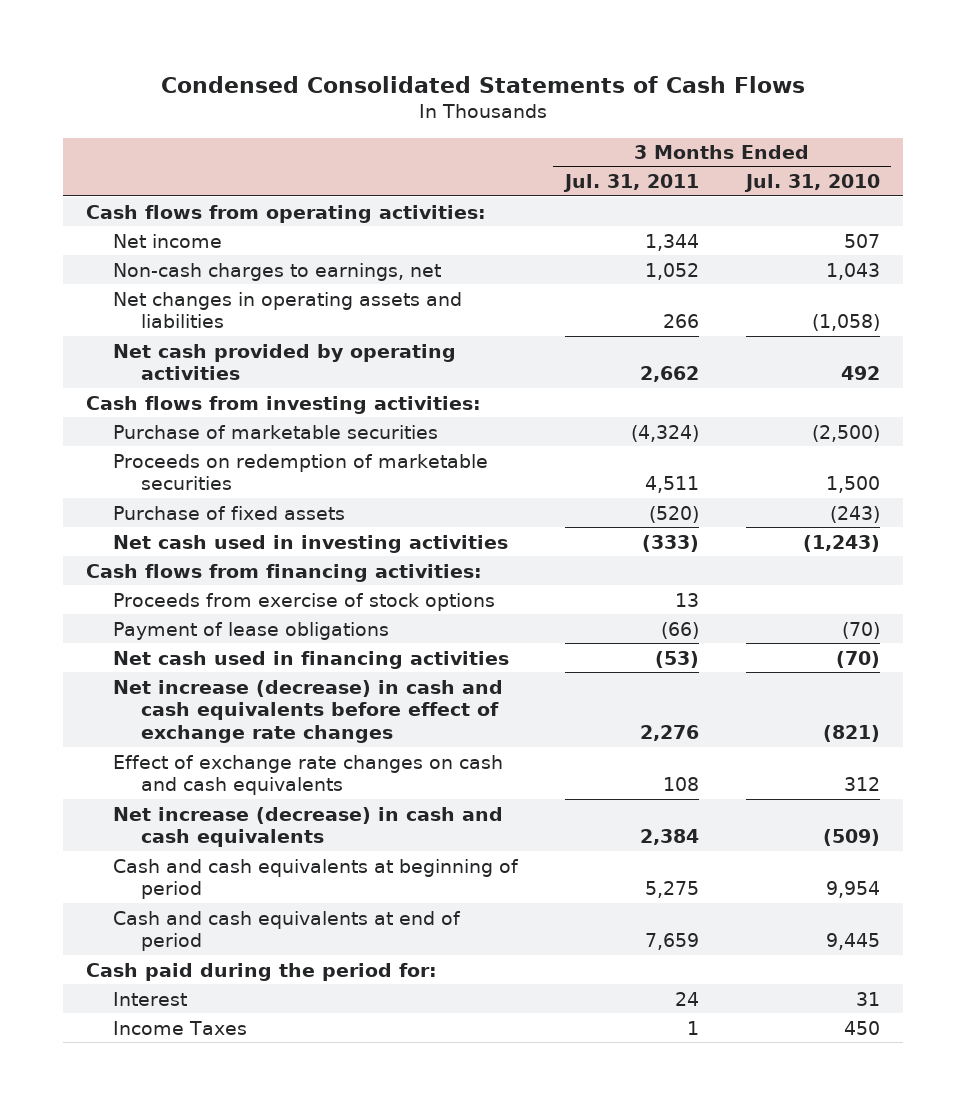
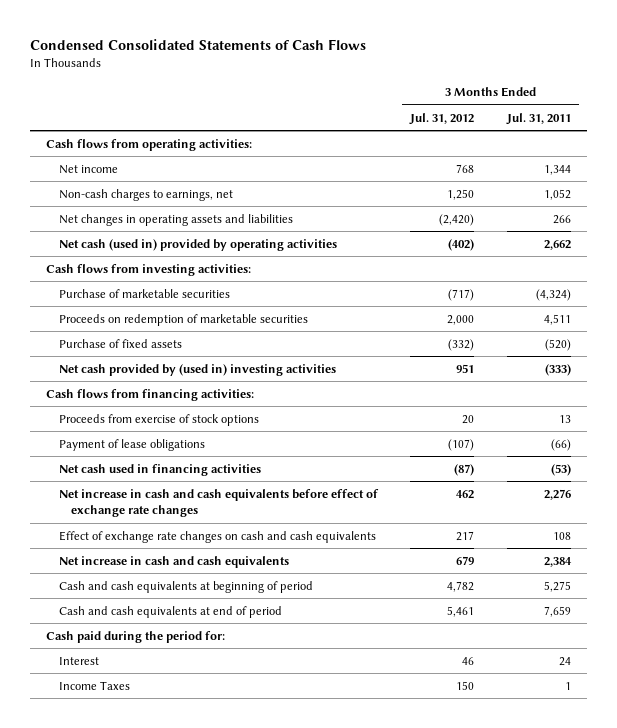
[743,174,880,193] Jul. 31, 2010 -> none
none -> [409,112,475,125] Jul. 31, 2012
[113,343,457,381] Net cash provided by operating activities -> [58,238,337,251] Net cash (used in) provided by operating activities
[113,534,509,553] Net cash used in investing activities -> [58,363,336,376] Net cash provided by (used in) investing activities
[113,679,504,744] Net increase (decrease) in cash and cash equivalents before effect of exchange rate changes -> [58,488,379,518] Net increase in cash and cash equivalents before effect of exchange rate changes
[113,806,504,848] Net increase (decrease) in cash and cash equivalents -> [58,555,289,568] Net increase in cash and cash equivalents

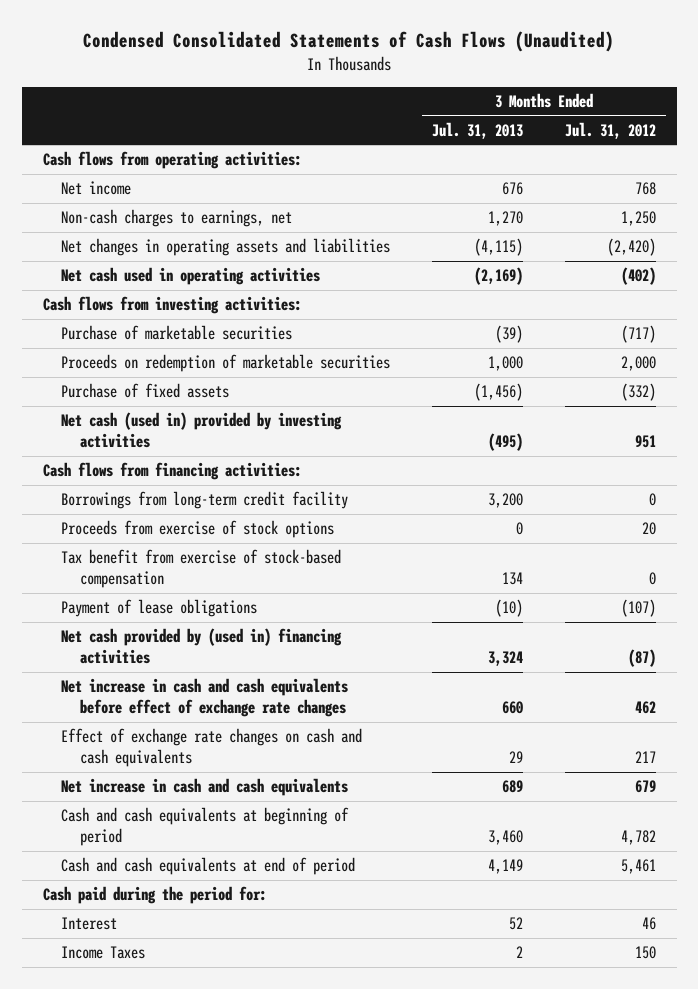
[30,38,367,50] Condensed Consolidated Statements of Cash Flows -> [83,31,615,53] Condensed Consolidated Statements of Cash Flows (Unaudited)
[506,112,572,125] Jul. 31, 2011 -> none
none -> [431,121,523,139] Jul. 31, 2013
[58,238,337,251] Net cash (used in) provided by operating activities -> [61,267,321,286] Net cash used in operating activities
[58,363,336,376] Net cash provided by (used in) investing activities -> [61,412,343,449] Net cash (used in) provided by investing activities
none -> [61,491,349,510] Borrowings from long-term credit facility
none -> [61,549,342,589] Tax benefit from exercise of stock-based compensation
[58,463,261,476] Net cash used in financing activities -> [61,628,343,665] Net cash provided by (used in) financing activities

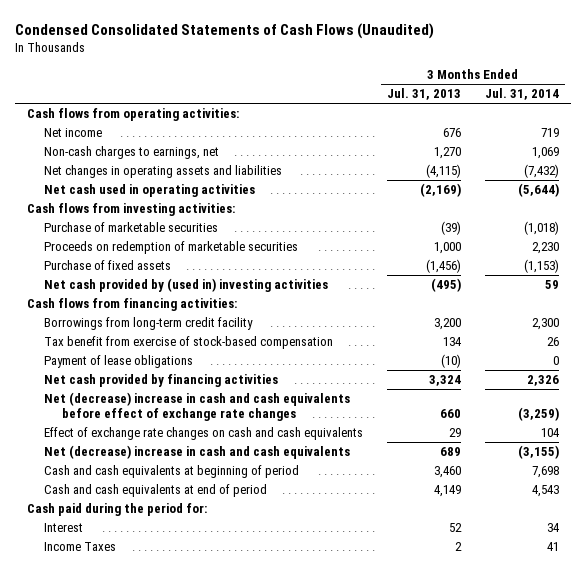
[564,121,656,139] Jul. 31, 2012 -> none
none -> [485,88,560,101] Jul. 31, 2014
[61,412,343,449] Net cash (used in) provided by investing activities -> [44,278,329,293] Net cash provided by (used in) investing activities
[61,520,335,539] Proceeds from exercise of stock options -> none
[61,628,343,665] Net cash provided by (used in) financing activities -> [44,374,279,388] Net cash provided by financing activities
[61,678,349,718] Net increase in cash and cash equivalents before effect of exchange rate changes -> [44,392,351,422] Net (decrease) increase in cash and cash equivalents before effect of exchange rate changes
[61,778,349,797] Net increase in cash and cash equivalents -> [44,445,351,460] Net (decrease) increase in cash and cash equivalents

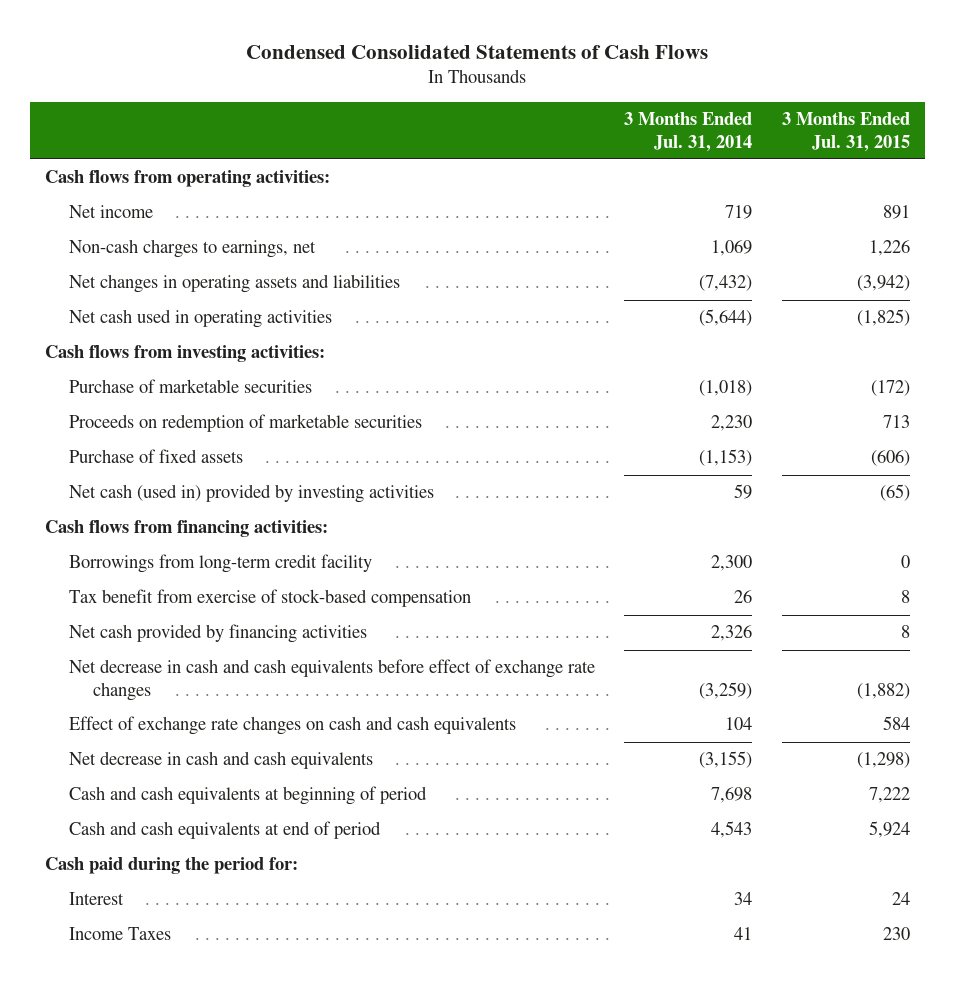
[15,22,435,39] Condensed Consolidated Statements of Cash Flows (Unaudited) -> [246,44,709,59] Condensed Consolidated Statements of Cash Flows
[387,88,462,101] Jul. 31, 2013 -> none
none -> [781,112,910,152] 3 Months Ended Jul. 31, 2015
[44,278,329,293] Net cash provided by (used in) investing activities -> [68,484,434,504] Net cash (used in) provided by investing activities
[44,355,194,369] Payment of lease obligations -> none
[44,392,351,422] Net (decrease) increase in cash and cash equivalents before effect of exchange rate changes -> [68,659,595,702] Net decrease in cash and cash equivalents before effect of exchange rate changes
[44,445,351,460] Net (decrease) increase in cash and cash equivalents -> [68,751,373,770] Net decrease in cash and cash equivalents

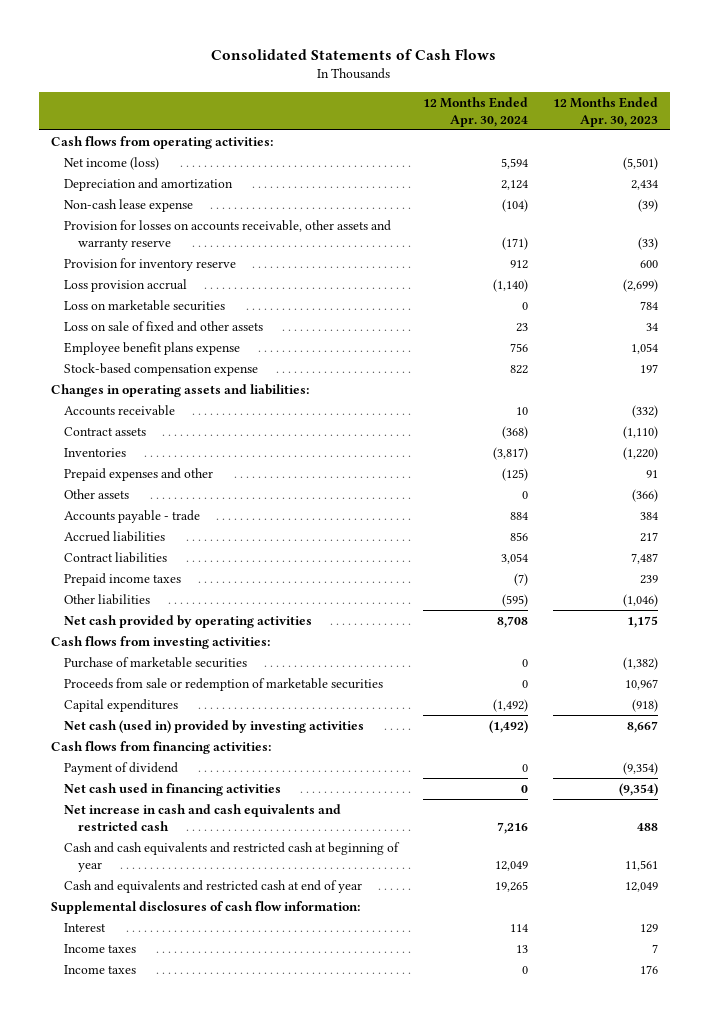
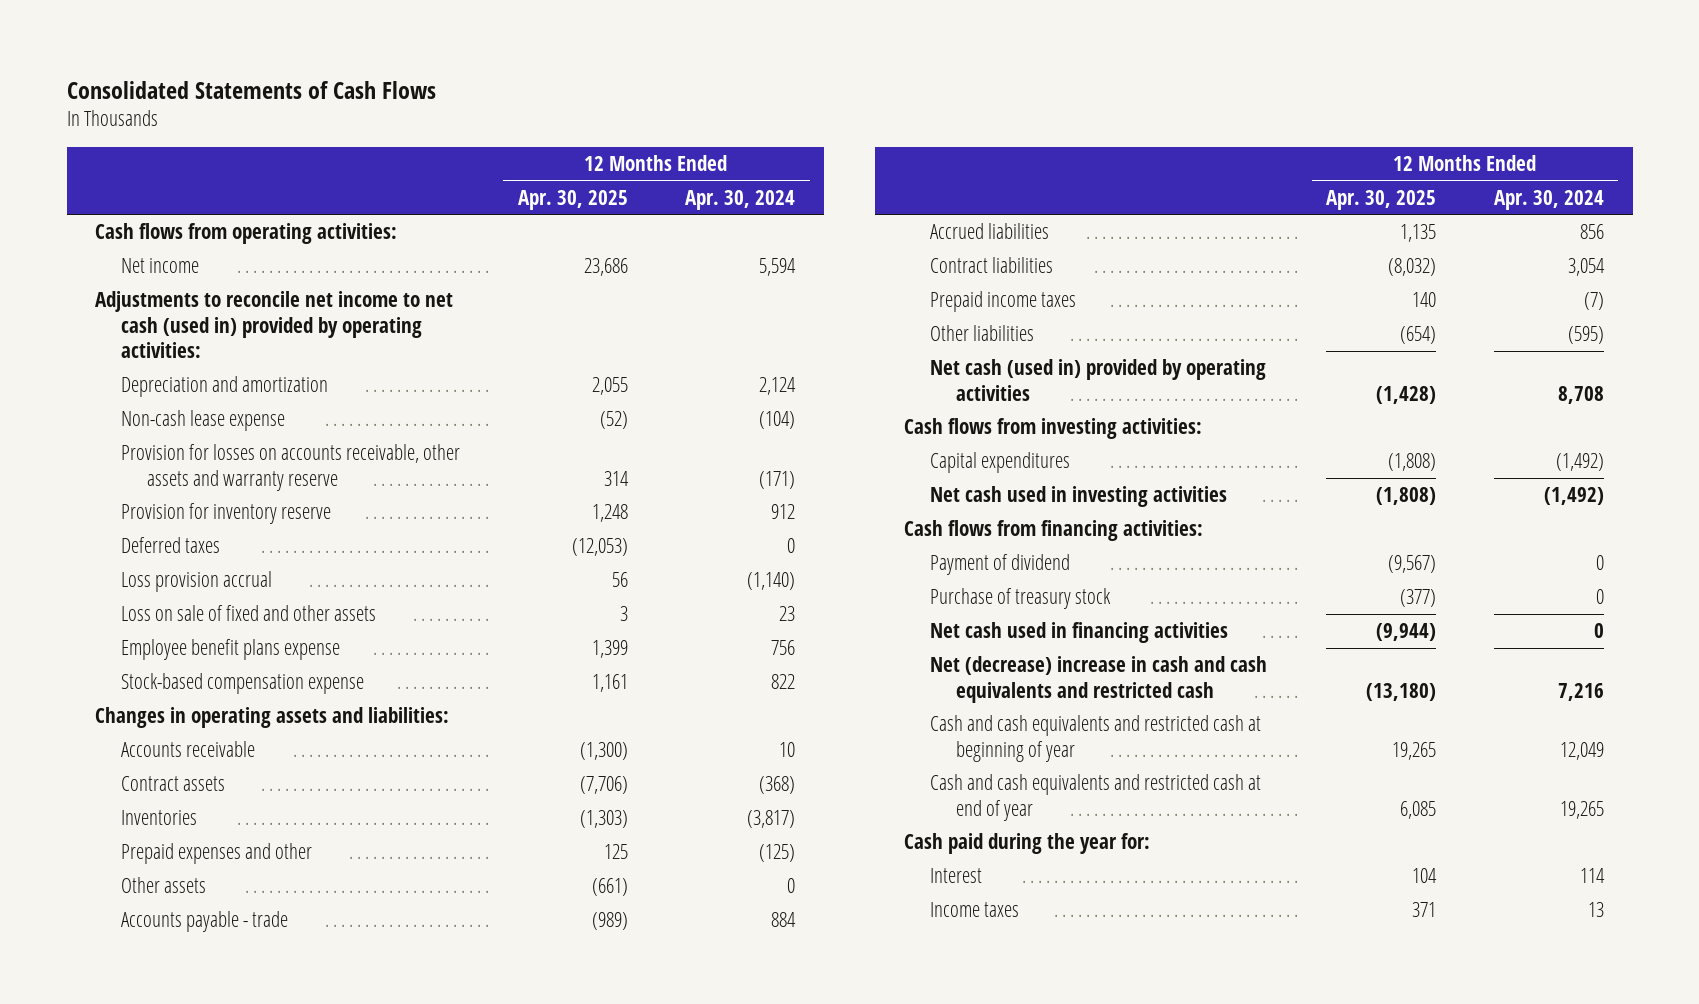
[552,96,658,127] 12 Months Ended Apr. 30, 2023 -> none
none -> [517,189,628,210] Apr. 30, 2025
[64,156,160,170] Net income (loss) -> [121,258,200,274] Net income
none -> [95,291,454,359] Adjustments to reconcile net income to net cash (used in) provided by operating activities:
none -> [121,537,221,554] Deferred taxes
[64,299,226,311] Loss on marketable securities -> none
[64,614,313,628] Net cash provided by operating activities -> [929,359,1266,401] Net cash (used in) provided by operating activities
[64,656,248,668] Purchase of marketable securities -> none
[64,677,384,691] Proceeds from sale or redemption of marketable securities -> none
[64,719,365,733] Net cash (used in) provided by investing activities -> [929,486,1227,508] Net cash used in investing activities
none -> [929,588,1111,610] Purchase of treasury stock
[64,803,342,832] Net increase in cash and cash equivalents and restricted cash -> [929,656,1267,703] Net (decrease) increase in cash and cash equivalents and restricted cash
[51,900,361,914] Supplemental disclosures of cash flow information: -> none
[64,879,363,893] Cash and equivalents and restricted cash at end of year -> [929,774,1261,821] Cash and cash equivalents and restricted cash at end of year
none -> [904,833,1151,855] Cash paid during the year for:
[64,964,137,974] Income taxes -> none

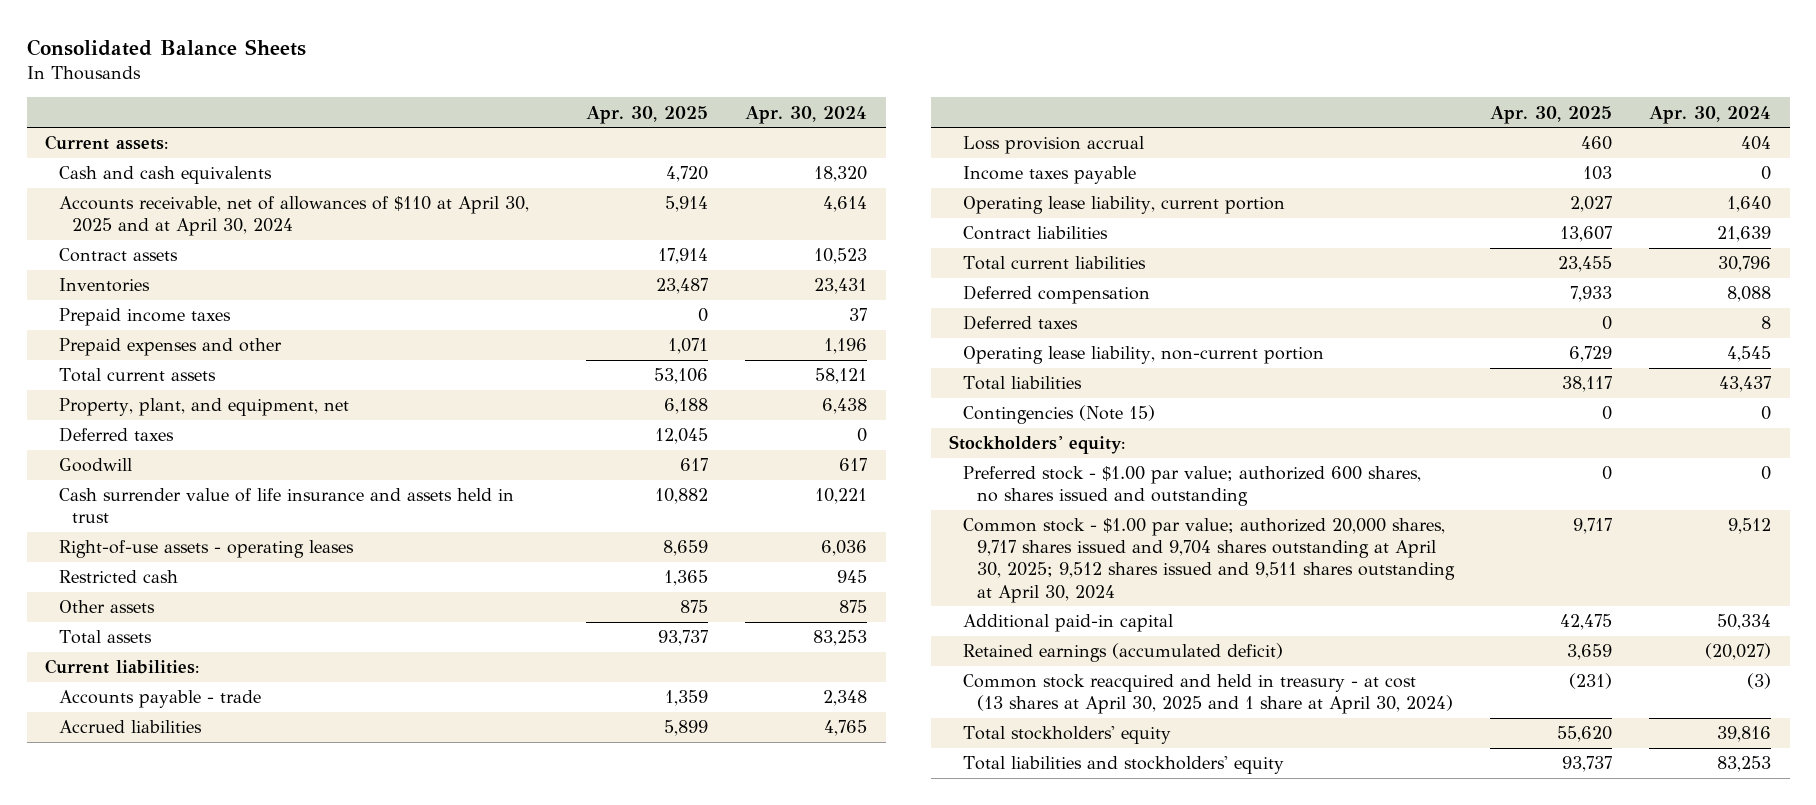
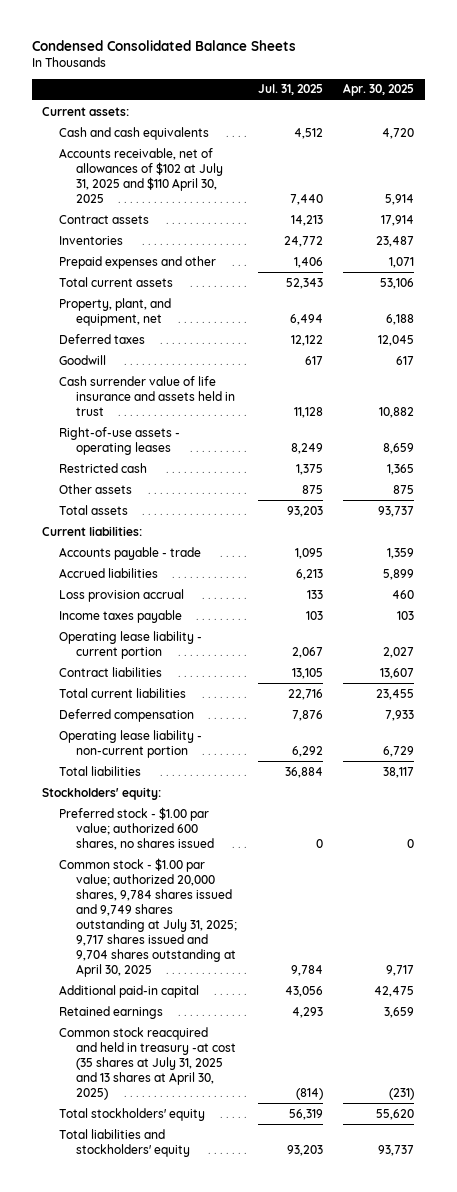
[26,38,306,56] Consolidated Balance Sheets -> [32,39,297,51] Condensed Consolidated Balance Sheets
[745,105,868,124] Apr. 30, 2024 -> none
none -> [257,84,323,96] Jul. 31, 2025
[58,196,529,237] Accounts receivable, net of allowances of $110 at April 30, 2025 and at April 30, 2024 -> [59,147,223,203] Accounts receivable, net of allowances of $102 at July 31, 2025 and $110 April 30, 2025
[58,308,231,327] Prepaid income taxes -> none
[962,196,1285,215] Operating lease liability, current portion -> [59,630,203,659] Operating lease liability - current portion
[962,315,1078,331] Deferred taxes -> none
[962,346,1324,365] Operating lease liability, non-current portion -> [59,729,203,758] Operating lease liability - non-current portion
[962,405,1155,425] Contingencies (Note 15) -> none
[962,466,1421,507] Preferred stock - $1.00 par value; authorized 600 shares, no shares issued and outstanding -> [59,806,214,850] Preferred stock - $1.00 par value; authorized 600 shares, no shares issued
[962,518,1455,603] Common stock - $1.00 par value; authorized 20,000 shares, 9,717 shares issued and 9,704 shares outstanding at April 30, 2025; 9,512 shares issued and 9,511 shares outstanding at April 30, 2024 -> [59,857,237,978] Common stock - $1.00 par value; authorized 20,000 shares, 9,784 shares issued and 9,749 shares outstanding at July 31, 2025; 9,717 shares issued and 9,704 shares outstanding at April 30, 2025
[962,643,1283,663] Retained earnings (accumulated deficit) -> [59,1005,164,1019] Retained earnings
[962,674,1453,715] Common stock reacquired and held in treasury - at cost (13 shares at April 30, 2025 and 1 share at April 30, 2024) -> [59,1026,236,1100] Common stock reacquired and held in treasury -at cost (35 shares at July 31, 2025 and 13 shares at April 30, 2025)

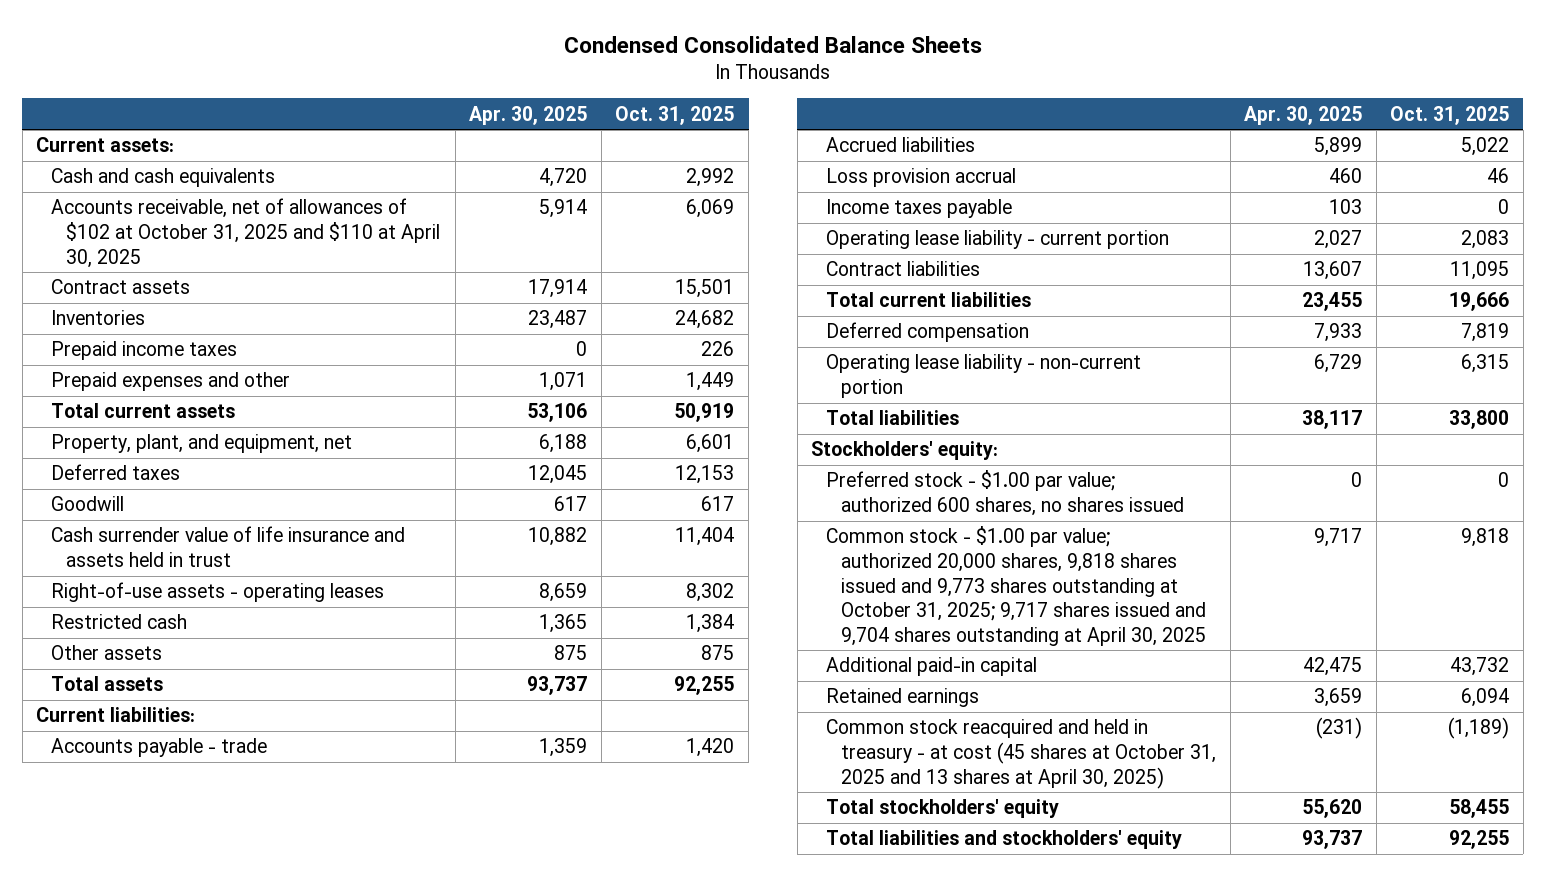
[257,84,323,96] Jul. 31, 2025 -> none
none -> [615,105,735,125] Oct. 31, 2025
[59,147,223,203] Accounts receivable, net of allowances of $102 at July 31, 2025 and $110 April 30, 2025 -> [51,198,441,268] Accounts receivable, net of allowances of $102 at October 31, 2025 and $110 at April 30, 2025
none -> [51,341,238,361] Prepaid income taxes
[59,857,237,978] Common stock - $1.00 par value; authorized 20,000 shares, 9,784 shares issued and 9,749 shares outstanding at July 31, 2025; 9,717 shares issued and 9,704 shares outstanding at April 30, 2025 -> [826,526,1207,646] Common stock - $1.00 par value; authorized 20,000 shares, 9,818 shares issued and 9,773 shares outstanding at October 31, 2025; 9,717 shares issued and 9,704 shares outstanding at April 30, 2025
[59,1026,236,1100] Common stock reacquired and held in treasury -at cost (35 shares at July 31, 2025 and 13 shares at April 30, 2025) -> [826,719,1217,789] Common stock reacquired and held in treasury - at cost (45 shares at October 31, 2025 and 13 shares at April 30, 2025)

